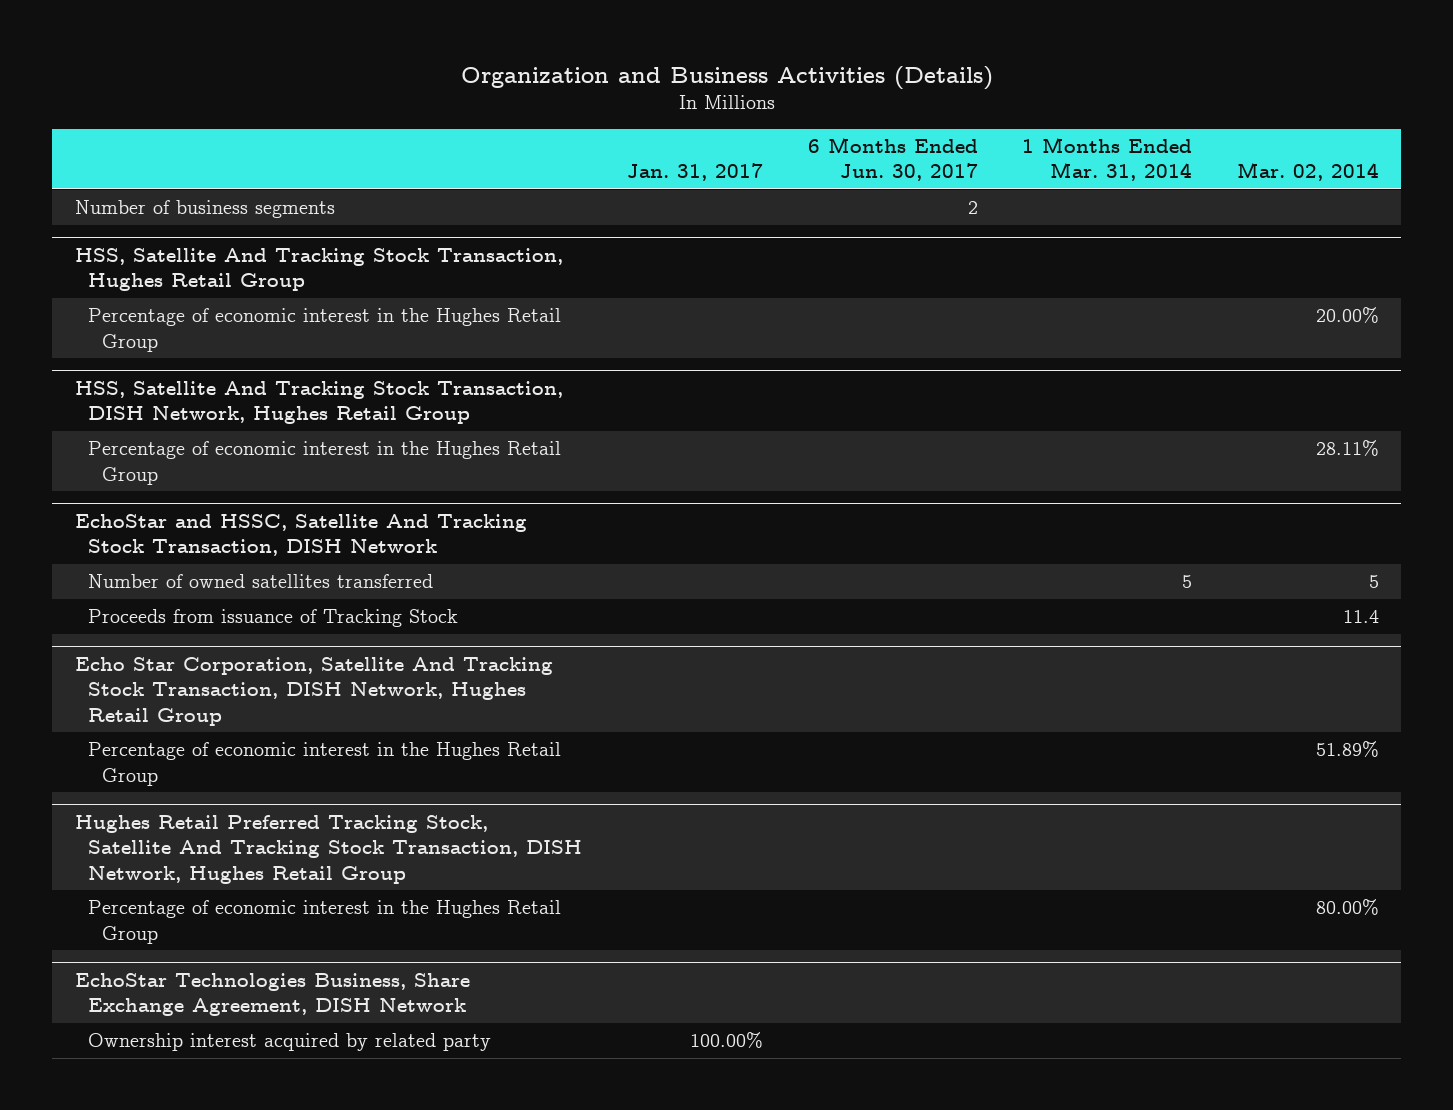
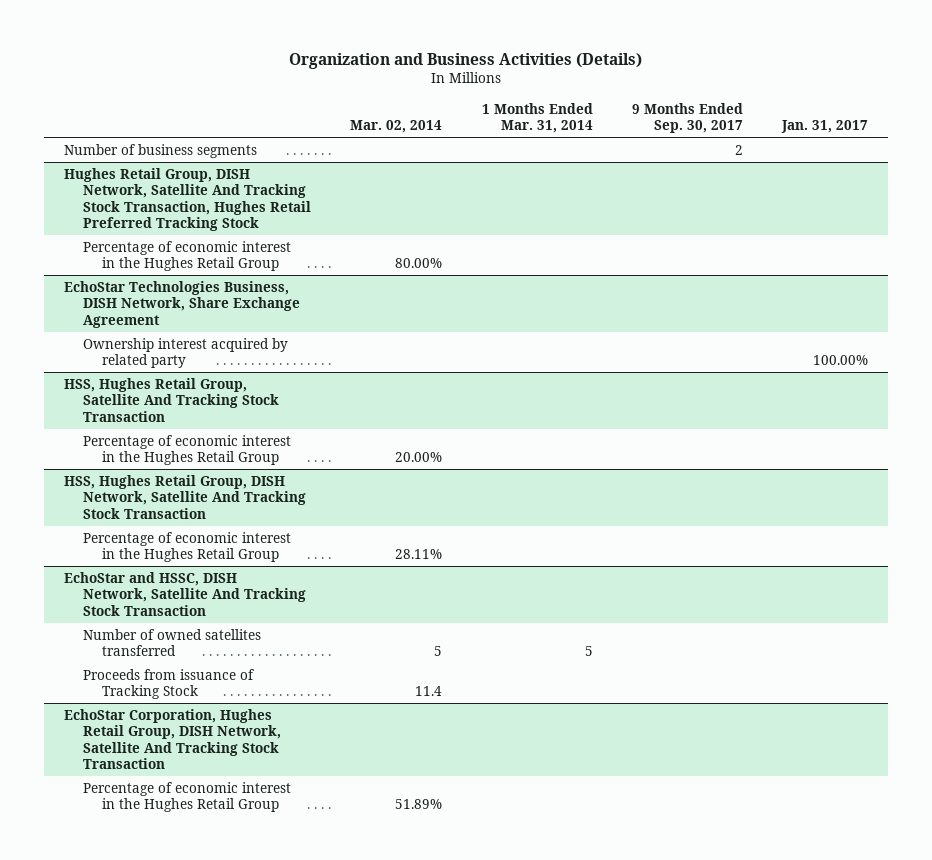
[807,136,978,182] 6 Months Ended Jun. 30, 2017 -> none
none -> [631,102,743,134] 9 Months Ended Sep. 30, 2017
none -> [63,167,311,232] Hughes Retail Group, DISH Network, Satellite And Tracking Stock Transaction, Hughes Retail Preferred Tracking Stock
none -> [82,240,291,272] Percentage of economic interest in the Hughes Retail Group
none -> [63,280,300,328] EchoStar Technologies Business, DISH Network, Share Exchange Agreement
none -> [82,337,288,369] Ownership interest acquired by related party
[74,247,563,292] HSS, Satellite And Tracking Stock Transaction, Hughes Retail Group -> [63,377,279,422] HSS, Hughes Retail Group, Satellite And Tracking Stock Transaction
[74,380,563,425] HSS, Satellite And Tracking Stock Transaction, DISH Network, Hughes Retail Group -> [63,474,306,519] HSS, Hughes Retail Group, DISH Network, Satellite And Tracking Stock Transaction
[74,513,527,557] EchoStar and HSSC, Satellite And Tracking Stock Transaction, DISH Network -> [63,571,306,616] EchoStar and HSSC, DISH Network, Satellite And Tracking Stock Transaction
[74,656,553,726] Echo Star Corporation, Satellite And Tracking Stock Transaction, DISH Network, Hughes Retail Group -> [63,708,281,770] EchoStar Corporation, Hughes Retail Group, DISH Network, Satellite And Tracking Stock Transaction
[74,814,583,884] Hughes Retail Preferred Tracking Stock, Satellite And Tracking Stock Transaction, DISH Network, Hughes Retail Group -> none
[88,900,562,944] Percentage of economic interest in the Hughes Retail Group -> none
[74,972,470,1017] EchoStar Technologies Business, Share Exchange Agreement, DISH Network -> none
[88,1033,492,1052] Ownership interest acquired by related party -> none

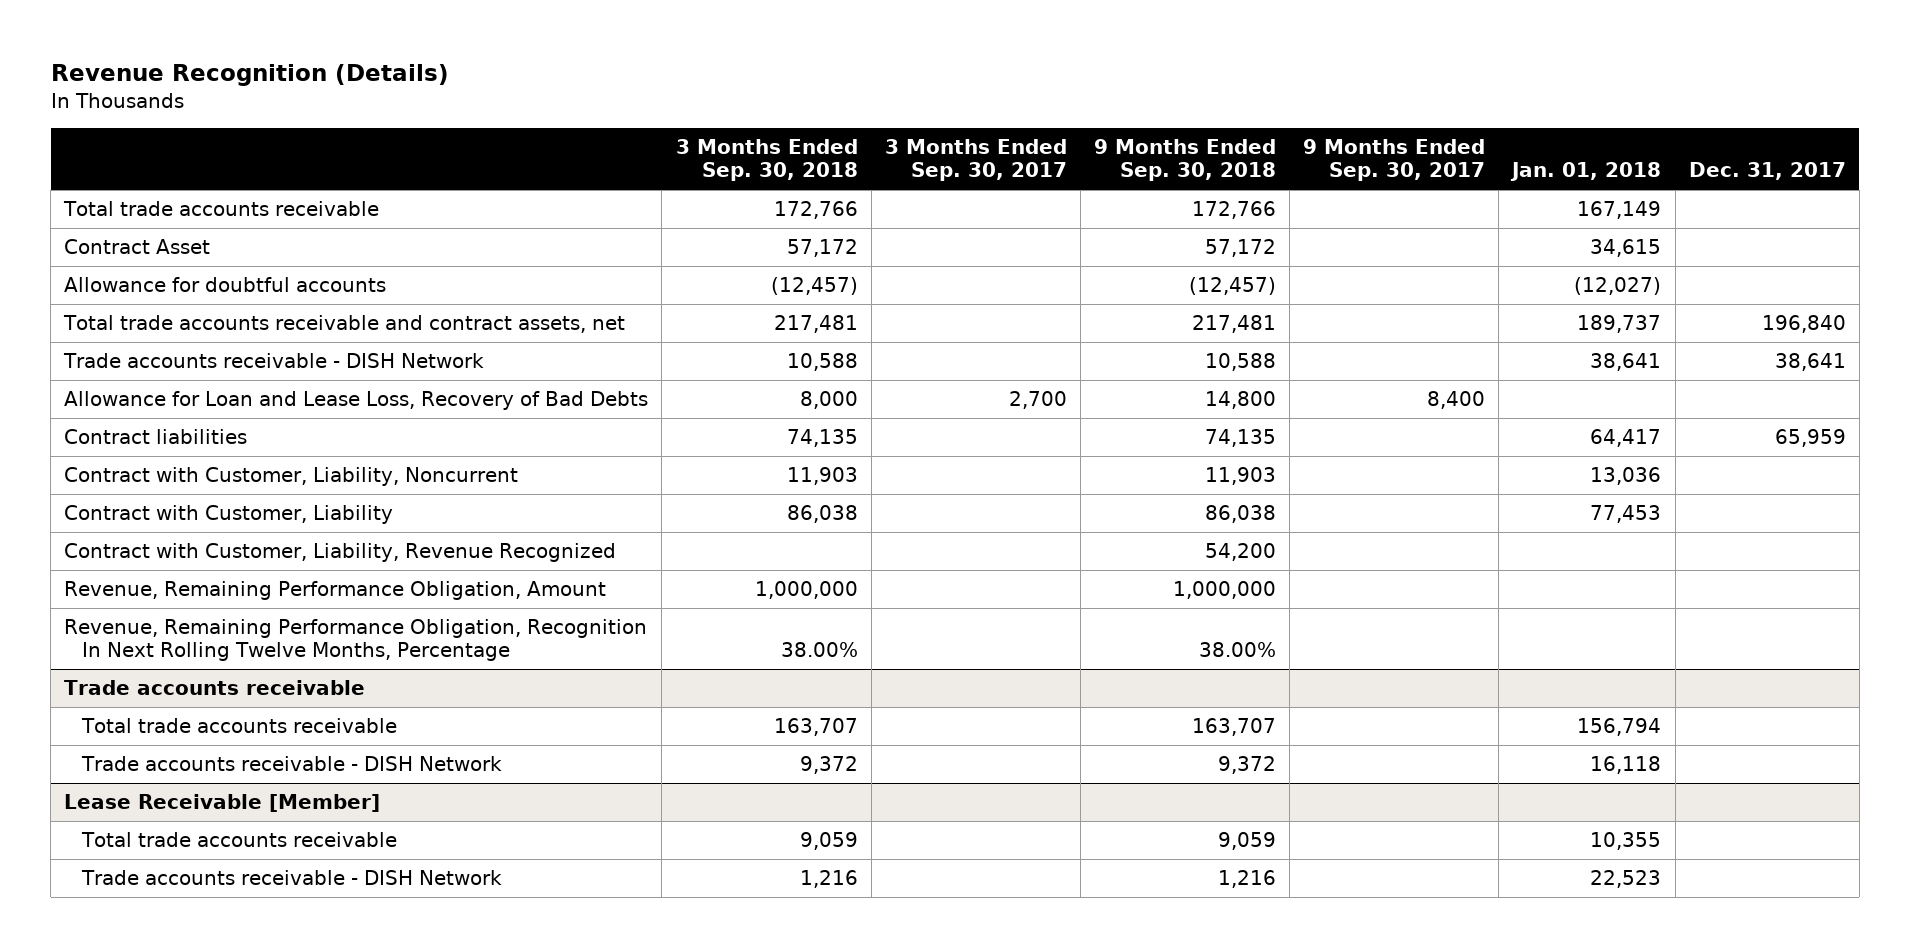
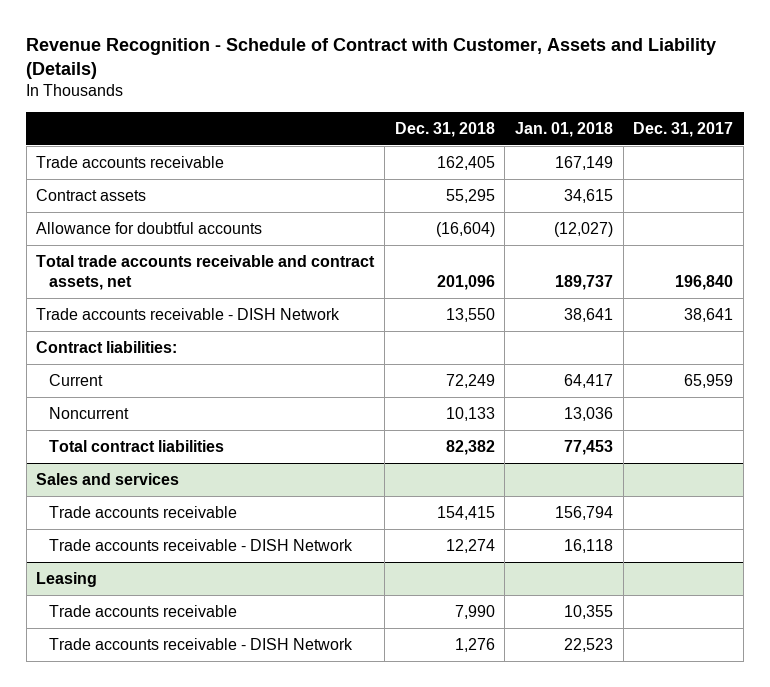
[50,64,449,87] Revenue Recognition (Details) -> [26,37,717,79] Revenue Recognition - Schedule of Contract with Customer, Assets and Liability (Details)
[675,139,858,182] 3 Months Ended Sep. 30, 2018 -> none
[884,139,1067,182] 3 Months Ended Sep. 30, 2017 -> none
[1093,139,1276,182] 9 Months Ended Sep. 30, 2018 -> none
[1303,139,1486,182] 9 Months Ended Sep. 30, 2017 -> none
none -> [394,121,495,137] Dec. 31, 2018
[63,201,380,217] Total trade accounts receivable -> [36,155,225,168] Trade accounts receivable
[64,239,211,255] Contract Asset -> [36,188,147,201] Contract assets
[64,391,649,411] Allowance for Loan and Lease Loss, Recovery of Bad Debts -> none
[64,543,617,563] Contract with Customer, Liability, Revenue Recognized -> none
[64,581,607,601] Revenue, Remaining Performance Obligation, Amount -> none
[64,619,648,662] Revenue, Remaining Performance Obligation, Recognition In Next Rolling Twelve Months, Percentage -> none
none -> [36,340,178,353] Contract liabilities:
[64,429,248,445] Contract liabilities -> [49,373,104,386] Current
[64,467,519,487] Contract with Customer, Liability, Noncurrent -> [49,406,130,419] Noncurrent
[64,505,394,525] Contract with Customer, Liability -> [49,439,225,452] Total contract liabilities
[64,680,366,696] Trade accounts receivable -> [36,472,180,485] Sales and services
[81,718,398,734] Total trade accounts receivable -> [49,505,238,518] Trade accounts receivable
[64,794,381,813] Lease Receivable [Member] -> [36,571,98,587] Leasing
[81,832,398,848] Total trade accounts receivable -> [49,604,238,617] Trade accounts receivable

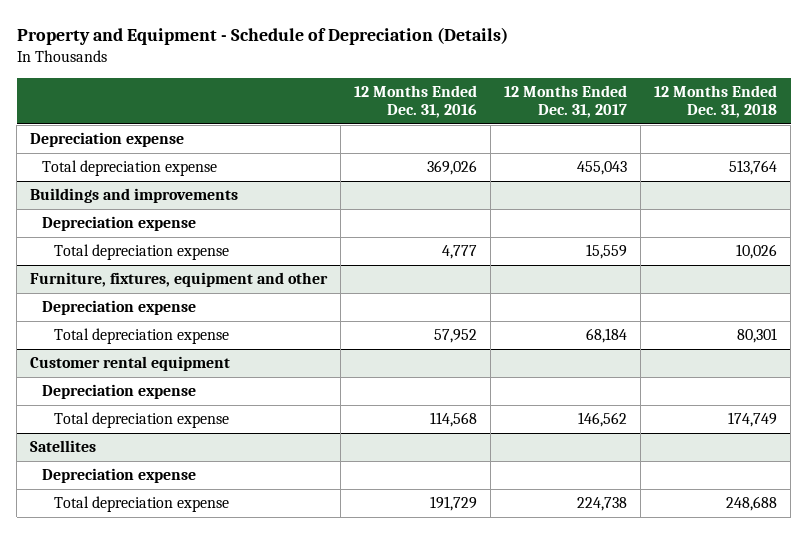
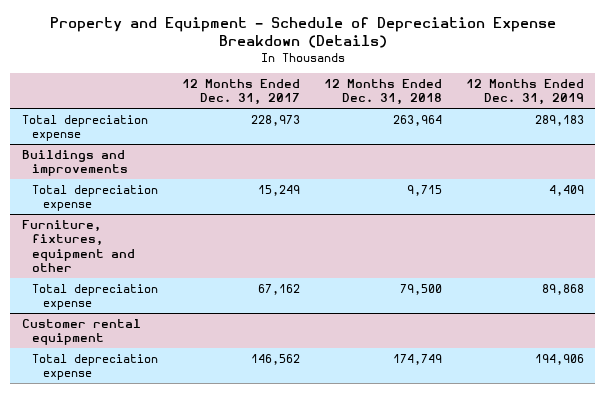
[16,27,508,46] Property and Equipment - Schedule of Depreciation (Details) -> [49,17,556,49] Property and Equipment - Schedule of Depreciation Expense Breakdown (Details)
[354,85,478,119] 12 Months Ended Dec. 31, 2016 -> none
none -> [465,78,584,106] 12 Months Ended Dec. 31, 2019
[30,132,185,148] Depreciation expense -> none
[577,161,628,176] 455,043 -> [251,114,301,126] 228,973
[729,160,778,176] 513,764 -> [392,114,442,126] 263,964
[42,216,197,232] Depreciation expense -> none
[586,244,628,260] 15,559 -> [258,184,301,196] 15,249
[736,244,778,260] 10,026 -> [406,184,442,196] 9,715
[42,300,197,316] Depreciation expense -> none
[586,328,628,344] 68,184 -> [258,283,301,295] 67,162
[737,328,778,344] 80,301 -> [399,283,442,295] 79,500
[42,384,197,400] Depreciation expense -> none
[30,440,97,453] Satellites -> none
[42,468,197,484] Depreciation expense -> none
[54,496,230,513] Total depreciation expense -> none

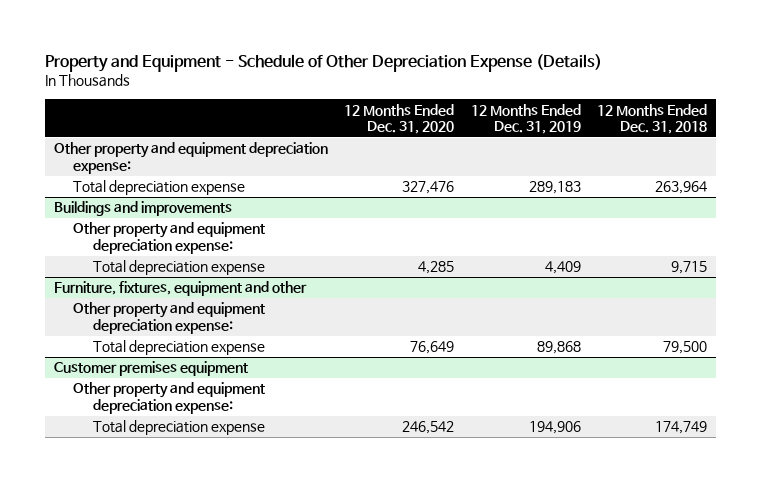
[49,17,556,49] Property and Equipment - Schedule of Depreciation Expense Breakdown (Details) -> [45,53,603,72] Property and Equipment - Schedule of Other Depreciation Expense (Details)
[182,78,301,106] 12 Months Ended Dec. 31, 2017 -> none
none -> [344,103,455,135] 12 Months Ended Dec. 31, 2020
none -> [53,142,328,175] Other property and equipment depreciation expense:
none -> [73,222,266,255] Other property and equipment depreciation expense:
none -> [73,302,266,335] Other property and equipment depreciation expense:
[22,318,142,346] Customer rental equipment -> [53,361,248,377] Customer premises equipment
none -> [73,382,266,415] Other property and equipment depreciation expense:

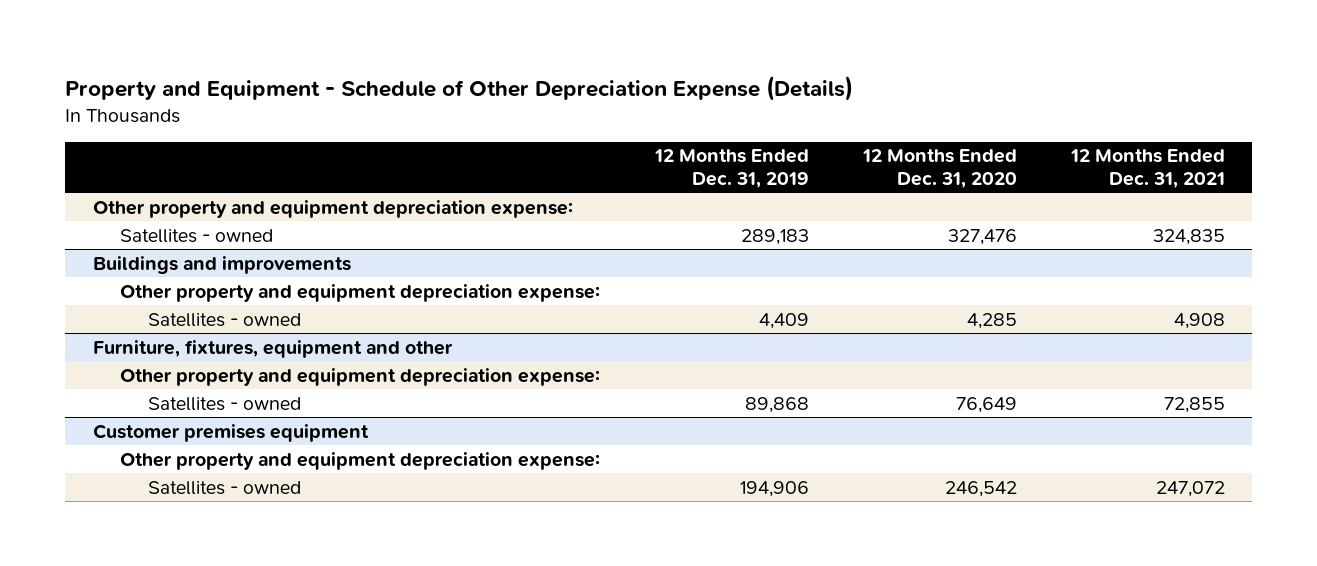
[597,103,708,135] 12 Months Ended Dec. 31, 2018 -> none
none -> [1069,149,1225,188] 12 Months Ended Dec. 31, 2021
[73,180,246,196] Total depreciation expense -> [120,228,274,243] Satellites - owned
[92,260,265,276] Total depreciation expense -> [148,312,302,327] Satellites - owned
[92,340,265,356] Total depreciation expense -> [148,396,302,411] Satellites - owned
[92,420,265,436] Total depreciation expense -> [148,480,302,495] Satellites - owned

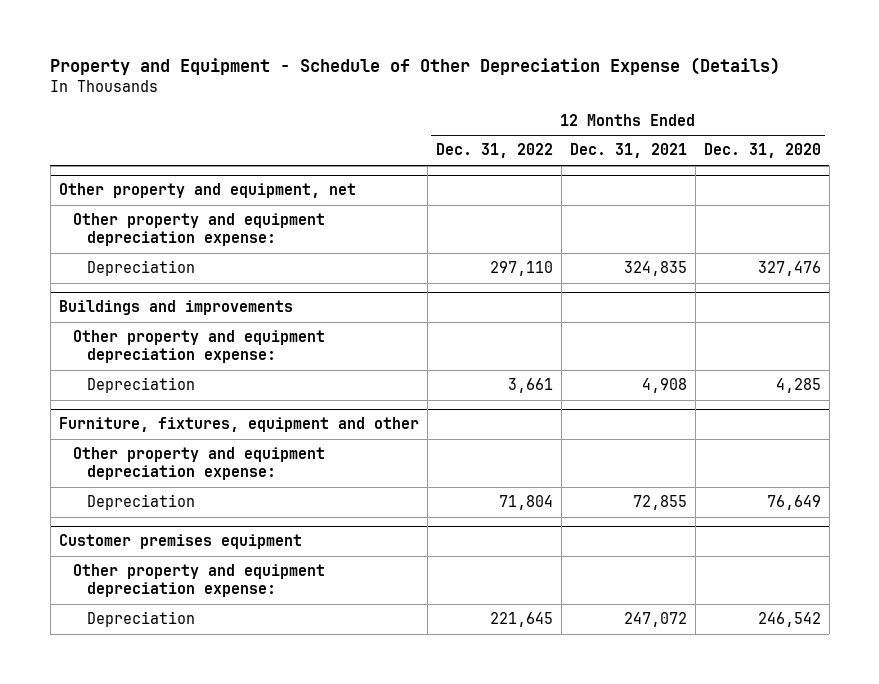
[653,149,809,188] 12 Months Ended Dec. 31, 2019 -> none
none -> [435,143,553,159] Dec. 31, 2022
none -> [58,183,356,199] Other property and equipment, net
[120,228,274,243] Satellites - owned -> [87,260,196,277] Depreciation
[148,312,302,327] Satellites - owned -> [87,377,196,394] Depreciation
[148,396,302,411] Satellites - owned -> [87,494,196,511] Depreciation
[148,480,302,495] Satellites - owned -> [87,611,196,628] Depreciation

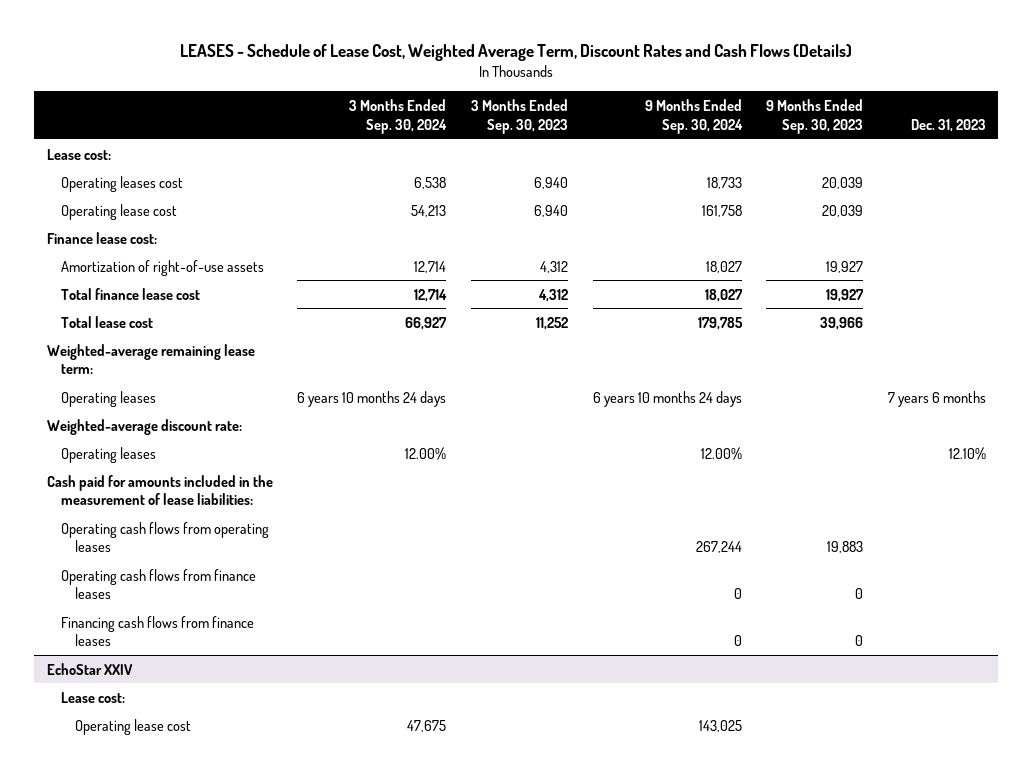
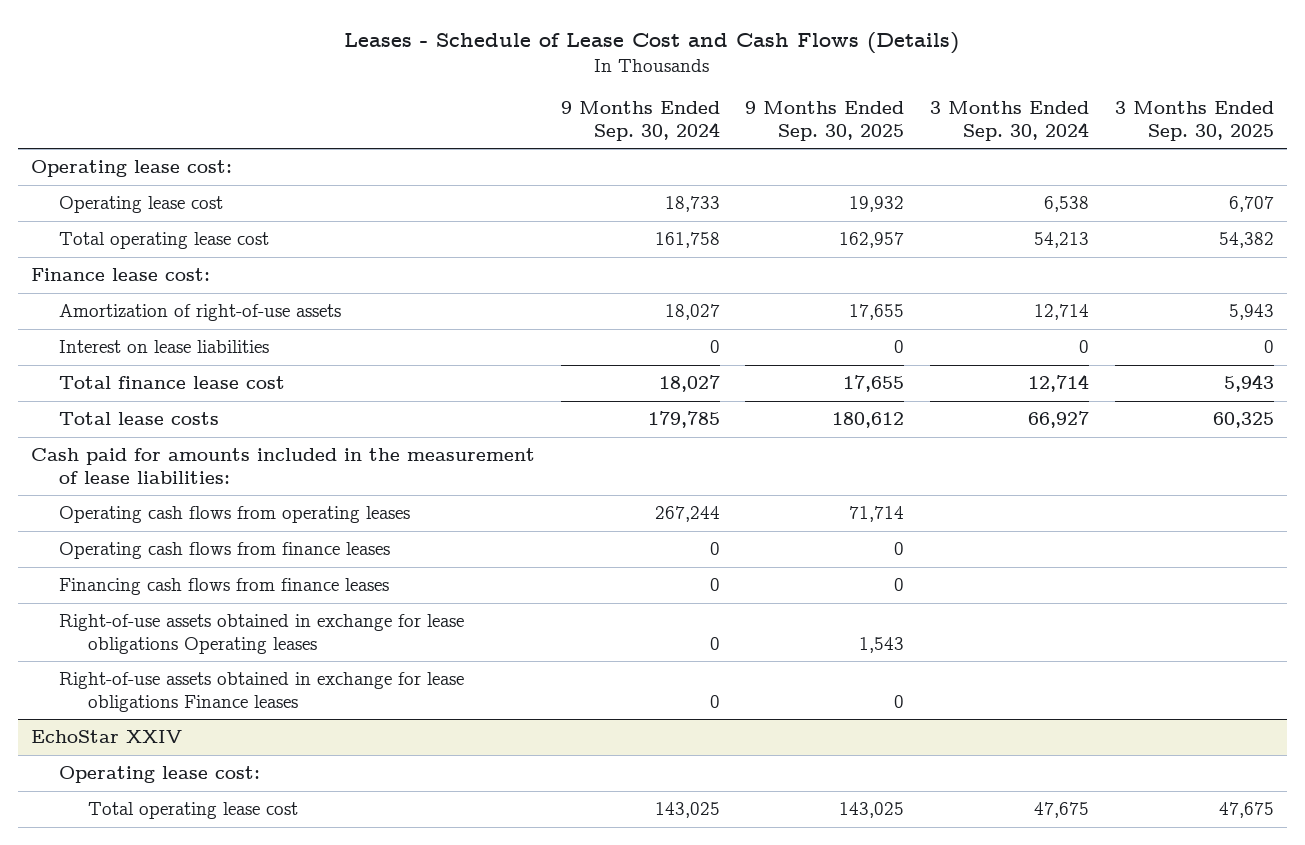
[180,43,853,61] LEASES - Schedule of Lease Cost, Weighted Average Term, Discount Rates and Cash Flows (Details) -> [344,31,960,54] Leases - Schedule of Lease Cost and Cash Flows (Details)
[470,98,568,134] 3 Months Ended Sep. 30, 2023 -> none
[766,98,864,134] 9 Months Ended Sep. 30, 2023 -> none
[910,118,986,132] Dec. 31, 2023 -> none
none -> [745,101,905,142] 9 Months Ended Sep. 30, 2025
none -> [1114,101,1274,142] 3 Months Ended Sep. 30, 2025
[46,148,111,160] Lease cost: -> [31,160,233,178] Operating lease cost:
[60,175,183,192] Operating leases cost -> [59,196,224,214] Operating lease cost
[60,203,177,220] Operating lease cost -> [59,232,270,250] Total operating lease cost
none -> [59,340,270,354] Interest on lease liabilities
[46,343,255,375] Weighted-average remaining lease term: -> none
[60,390,156,407] Operating leases -> none
[46,418,242,435] Weighted-average discount rate: -> none
[60,446,156,463] Operating leases -> none
[60,315,153,328] Total lease cost -> [59,412,220,426] Total lease costs
none -> [59,614,465,655] Right-of-use assets obtained in exchange for lease obligations Operating leases
none -> [59,672,465,713] Right-of-use assets obtained in exchange for lease obligations Finance leases
[60,691,125,703] Lease cost: -> [59,766,261,784] Operating lease cost:
[74,718,191,735] Operating lease cost -> [87,802,298,820] Total operating lease cost

